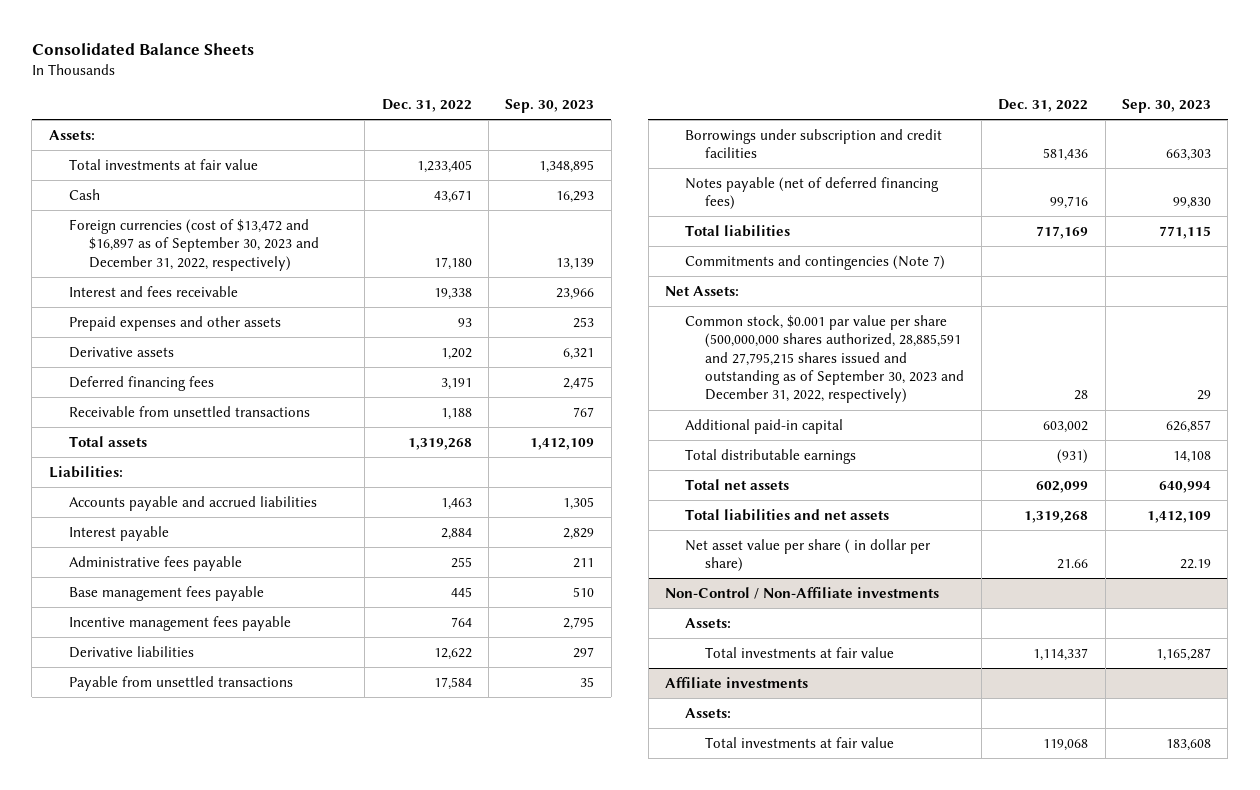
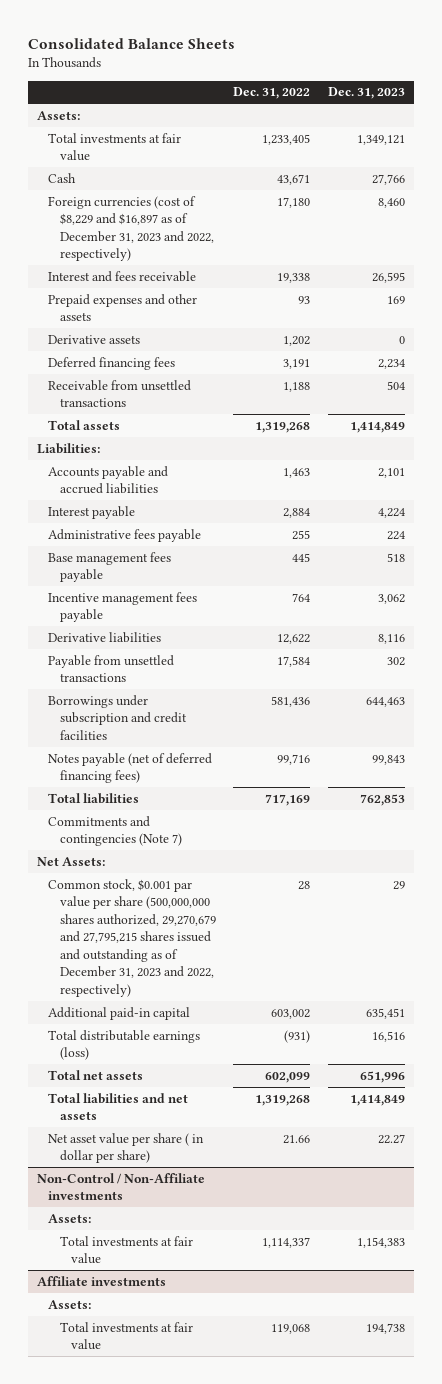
[505,99,595,114] Sep. 30, 2023 -> none
none -> [327,87,405,100] Dec. 31, 2023
[68,218,319,271] Foreign currencies (cost of $13,472 and $16,897 as of September 30, 2023 and December 31, 2022, respectively) -> [48,195,214,262] Foreign currencies (cost of $8,229 and $16,897 as of December 31, 2023 and 2022, respectively)
[685,314,965,404] Common stock, $0.001 par value per share (500,000,000 shares authorized, 28,885,591 and 27,795,215 shares issued and outstanding as of September 30, 2023 and December 31, 2022, respectively) -> [48,878,216,997] Common stock, $0.001 par value per share (500,000,000 shares authorized, 29,270,679 and 27,795,215 shares issued and outstanding as of December 31, 2023 and 2022, respectively)
[685,448,857,464] Total distributable earnings -> [48,1029,201,1061] Total distributable earnings (loss)

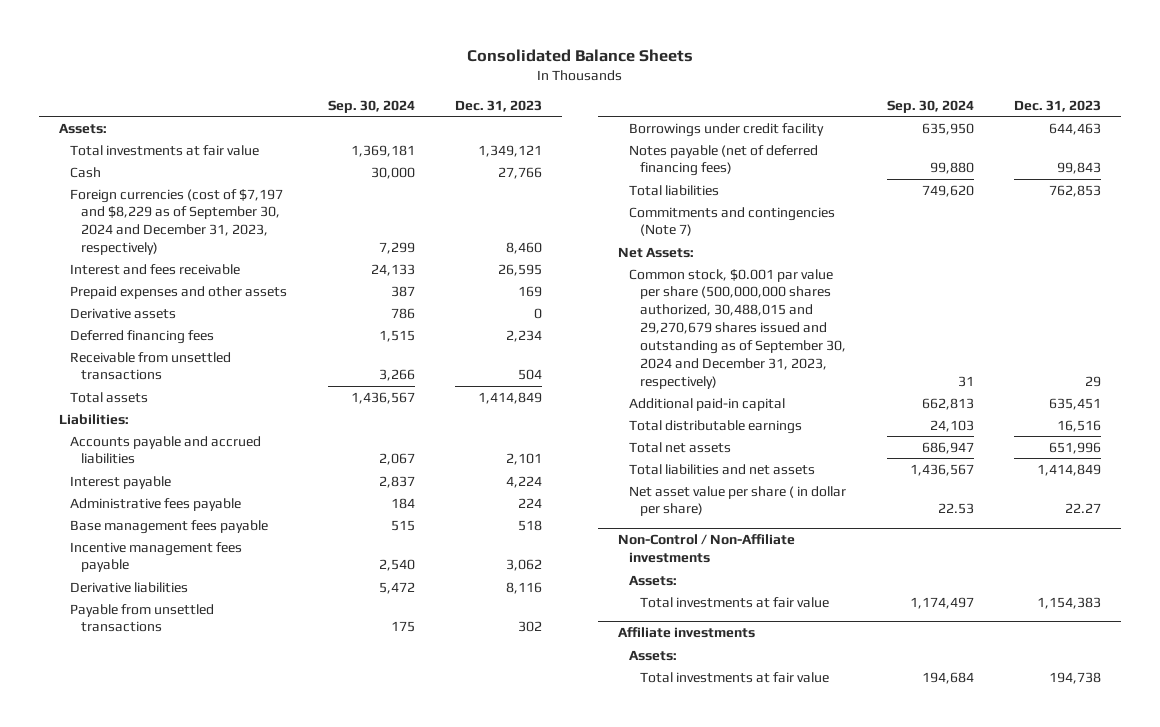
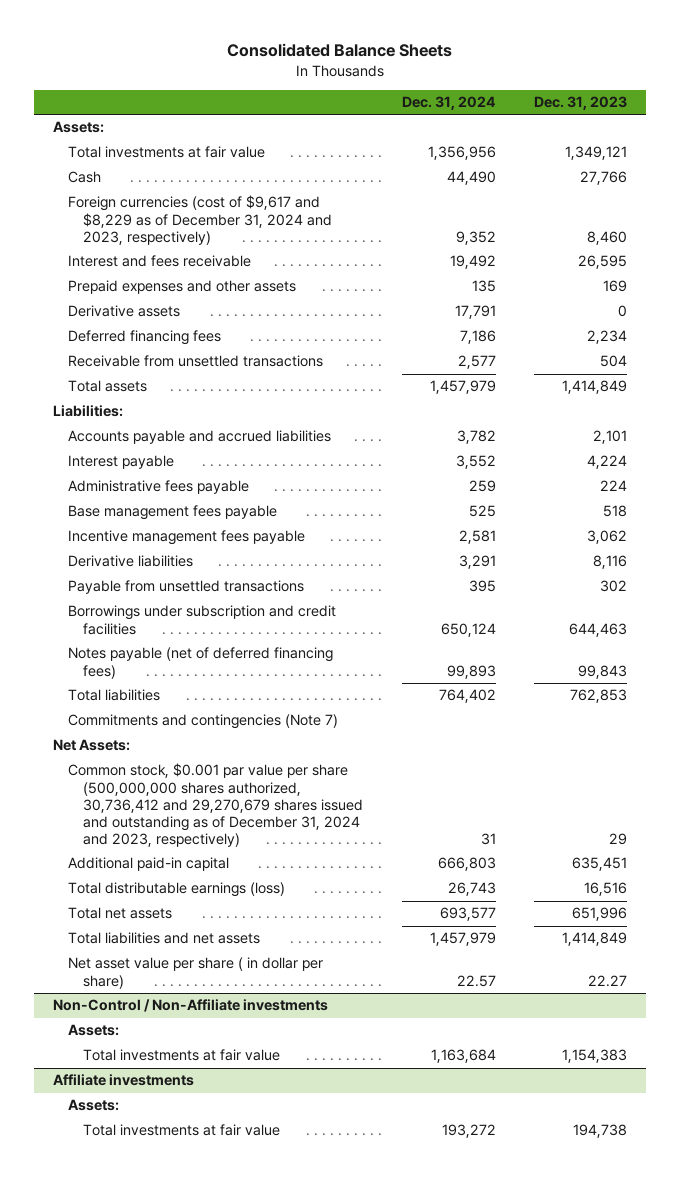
[327,99,415,113] Sep. 30, 2024 -> none
none -> [401,96,496,111] Dec. 31, 2024
[69,188,283,256] Foreign currencies (cost of $7,197 and $8,229 as of September 30, 2024 and December 31, 2023, respectively) -> [68,195,333,245] Foreign currencies (cost of $9,617 and $8,229 as of December 31, 2024 and 2023, respectively)
[629,122,825,137] Borrowings under credit facility -> [68,605,337,635] Borrowings under subscription and credit facilities
[629,268,847,389] Common stock, $0.001 par value per share (500,000,000 shares authorized, 30,488,015 and 29,270,679 shares issued and outstanding as of September 30, 2024 and December 31, 2023, respectively) -> [68,763,364,848] Common stock, $0.001 par value per share (500,000,000 shares authorized, 30,736,412 and 29,270,679 shares issued and outstanding as of December 31, 2024 and 2023, respectively)
[629,419,803,434] Total distributable earnings -> [68,882,286,898] Total distributable earnings (loss)

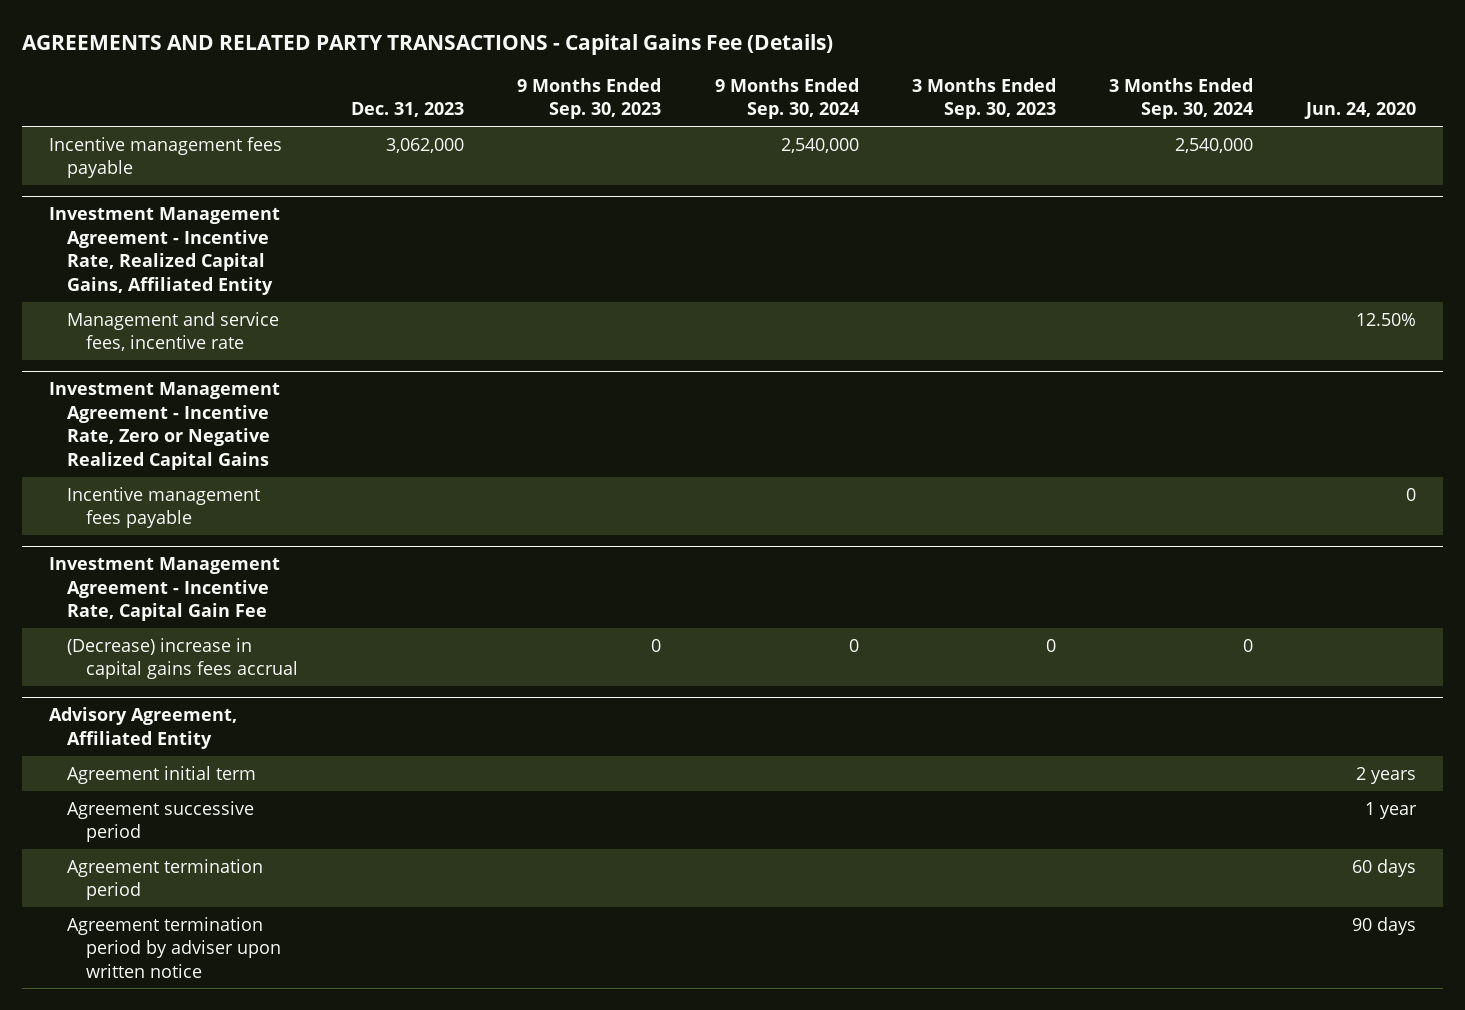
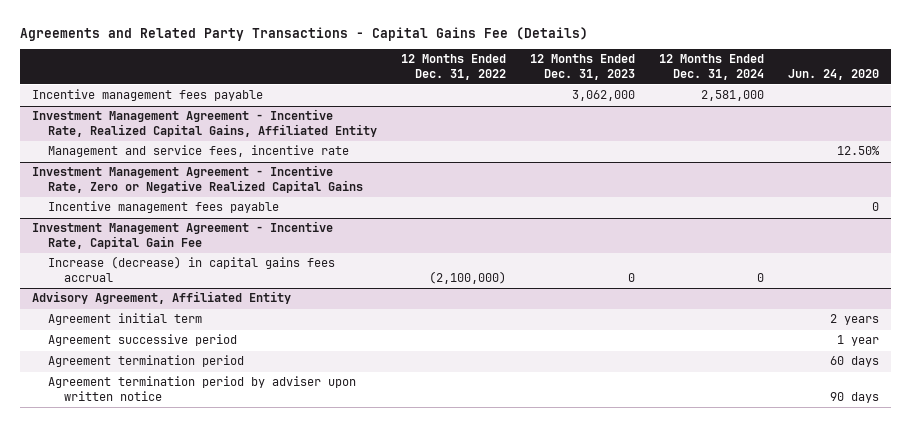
[22,34,834,56] AGREEMENTS AND RELATED PARTY TRANSACTIONS - Capital Gains Fee (Details) -> [19,26,588,41] Agreements and Related Party Transactions - Capital Gains Fee (Details)
[351,102,465,118] Dec. 31, 2023 -> none
[517,77,662,120] 9 Months Ended Sep. 30, 2023 -> none
[714,77,859,120] 9 Months Ended Sep. 30, 2024 -> none
[911,77,1056,120] 3 Months Ended Sep. 30, 2023 -> none
[1108,77,1253,120] 3 Months Ended Sep. 30, 2024 -> none
none -> [401,54,507,80] 12 Months Ended Dec. 31, 2022
none -> [530,54,636,80] 12 Months Ended Dec. 31, 2023
none -> [659,54,765,80] 12 Months Ended Dec. 31, 2024
[67,637,298,680] (Decrease) increase in capital gains fees accrual -> [48,256,336,282] Increase (decrease) in capital gains fees accrual

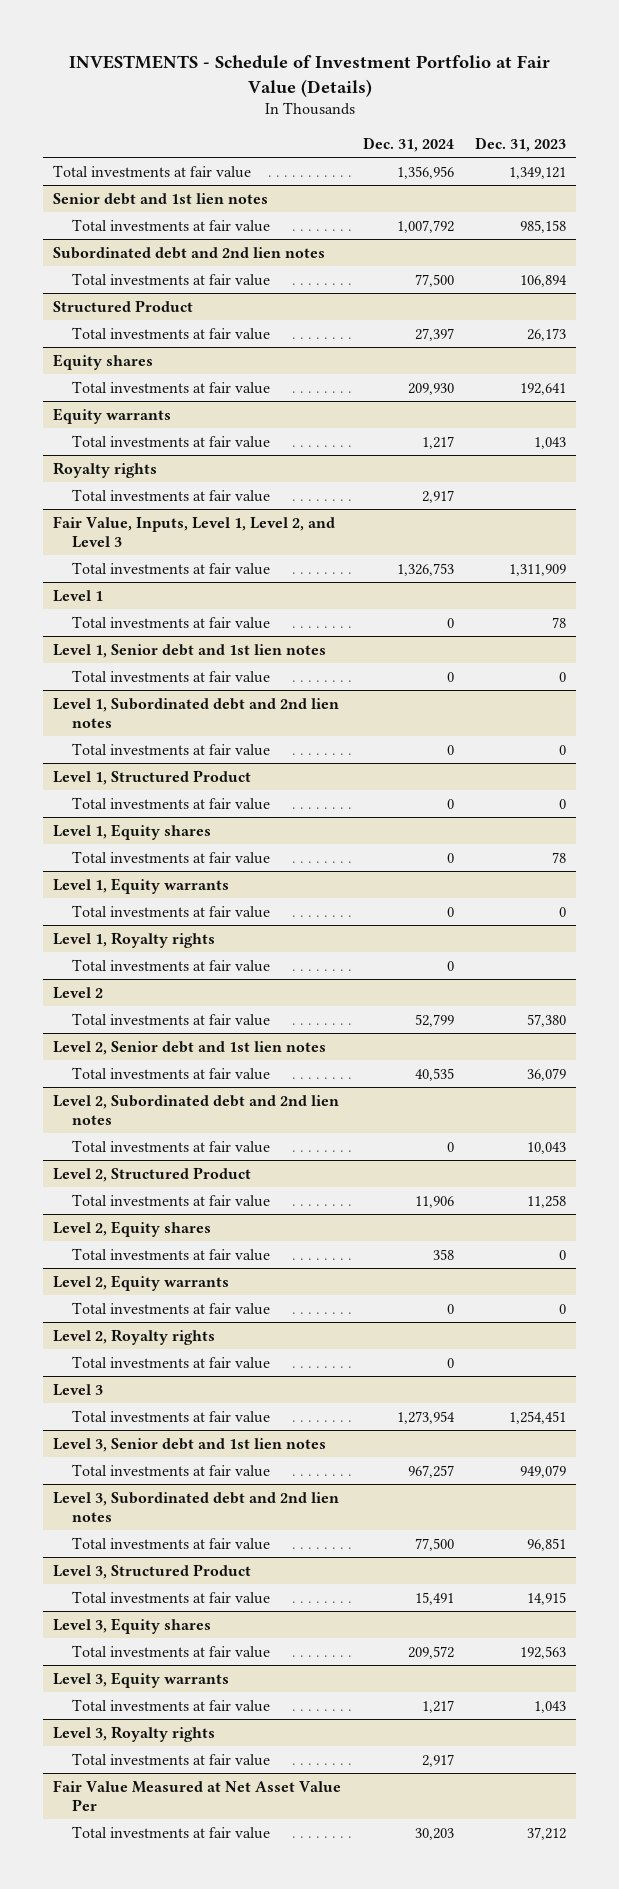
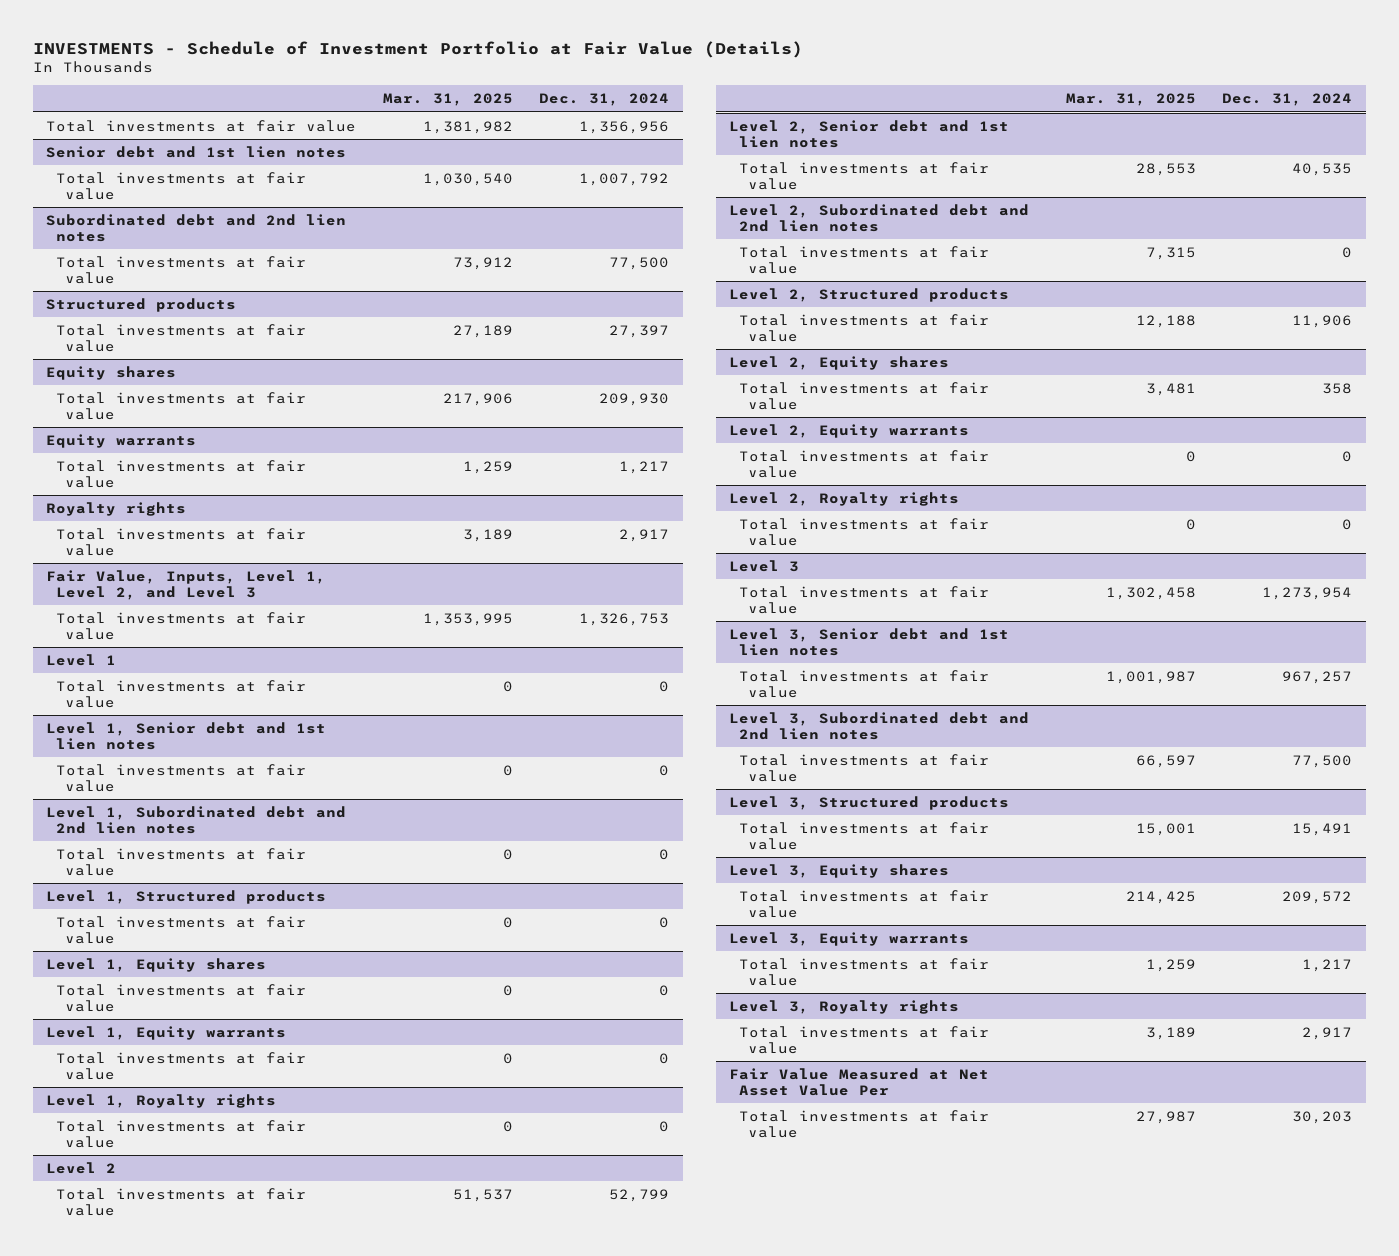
[474,137,566,153] Dec. 31, 2023 -> none
none -> [382,93,513,107] Mar. 31, 2025
[53,299,194,312] Structured Product -> [46,297,237,312] Structured products
[53,769,252,785] Level 1, Structured Product -> [46,889,327,904] Level 1, Structured products
[53,1166,252,1182] Level 2, Structured Product -> [729,287,1010,302] Level 2, Structured products
[53,1563,252,1579] Level 3, Structured Product -> [729,795,1010,810] Level 3, Structured products

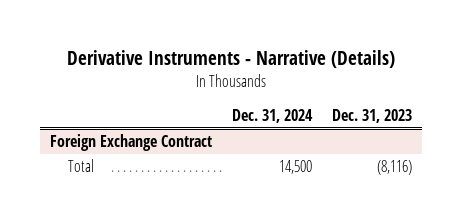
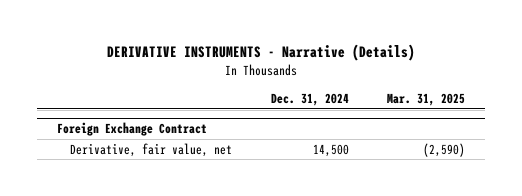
[67,50,396,69] Derivative Instruments - Narrative (Details) -> [106,44,415,62] DERIVATIVE INSTRUMENTS - Narrative (Details)
[332,108,413,123] Dec. 31, 2023 -> none
none -> [387,92,466,106] Mar. 31, 2025
[67,159,94,173] Total -> [69,142,232,157] Derivative, fair value, net

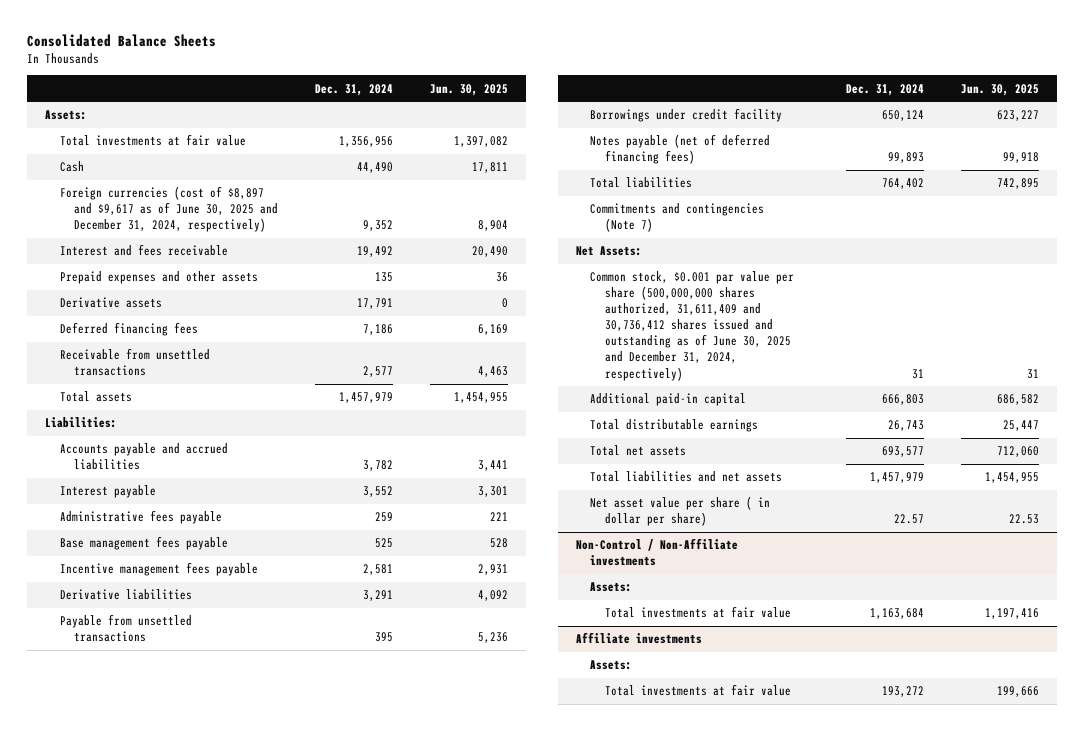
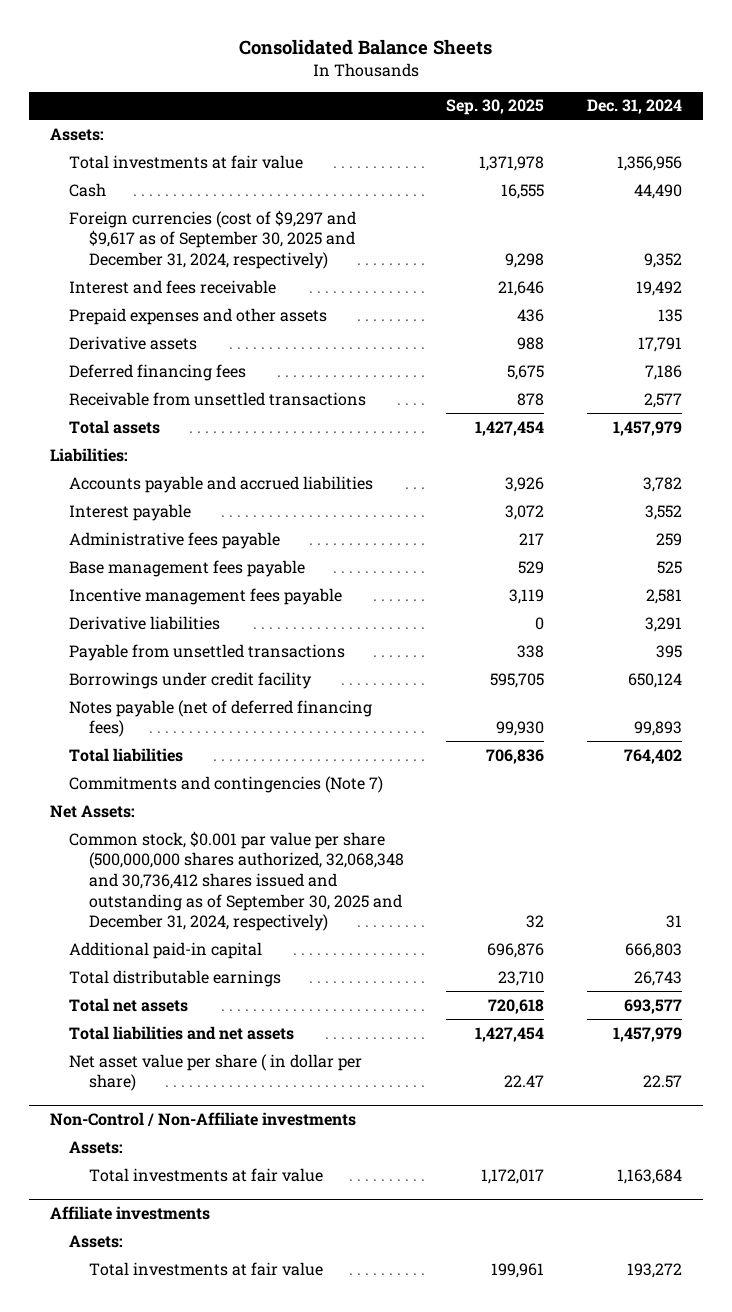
[430,83,509,96] Jun. 30, 2025 -> none
none -> [446,99,545,116] Sep. 30, 2025
[59,186,279,233] Foreign currencies (cost of $8,897 and $9,617 as of June 30, 2025 and December 31, 2024, respectively) -> [69,209,357,269] Foreign currencies (cost of $9,297 and $9,617 as of September 30, 2025 and December 31, 2024, respectively)
[590,271,795,381] Common stock, $0.001 par value per share (500,000,000 shares authorized, 31,611,409 and 30,736,412 shares issued and outstanding as of June 30, 2025 and December 31, 2024, respectively) -> [69,830,404,932] Common stock, $0.001 par value per share (500,000,000 shares authorized, 32,068,348 and 30,736,412 shares issued and outstanding as of September 30, 2025 and December 31, 2024, respectively)

